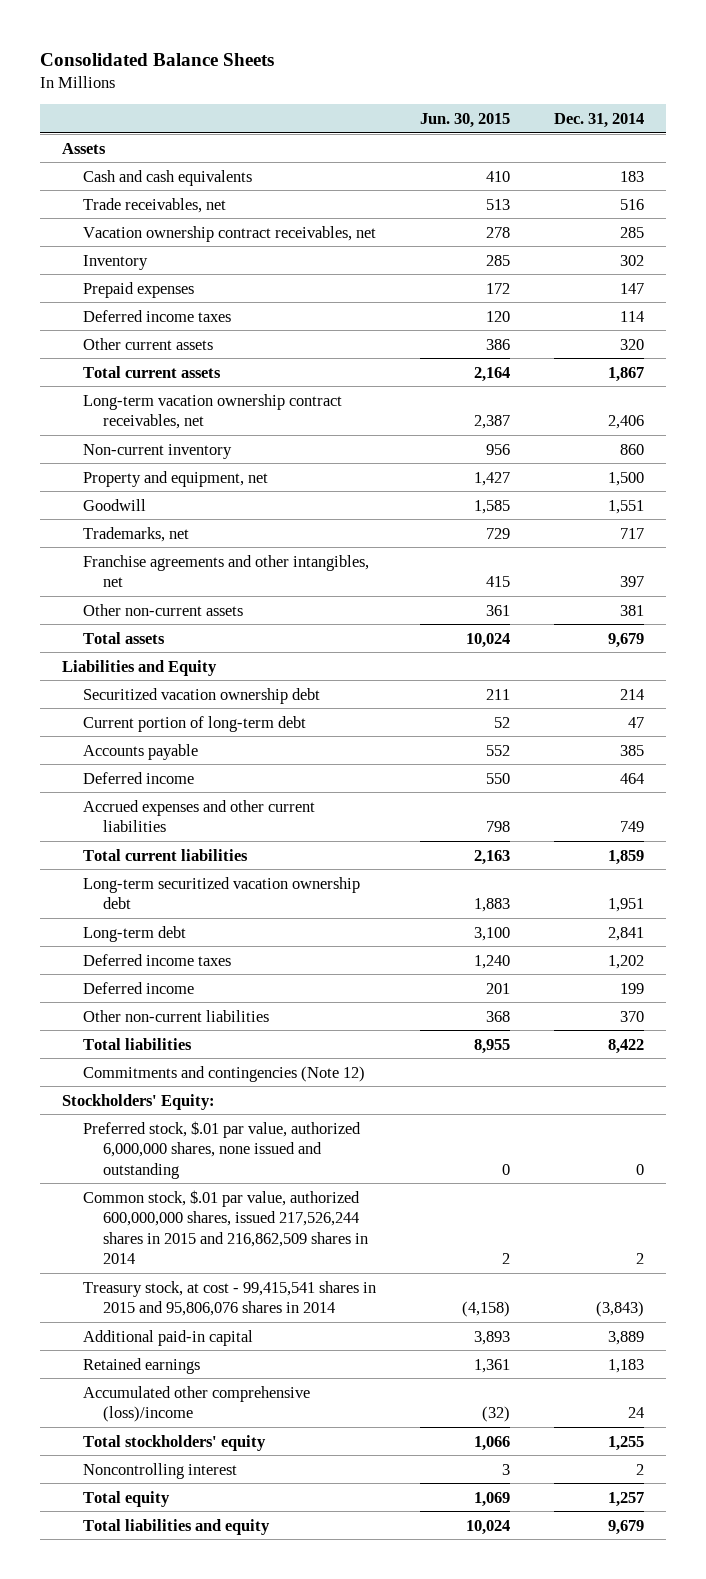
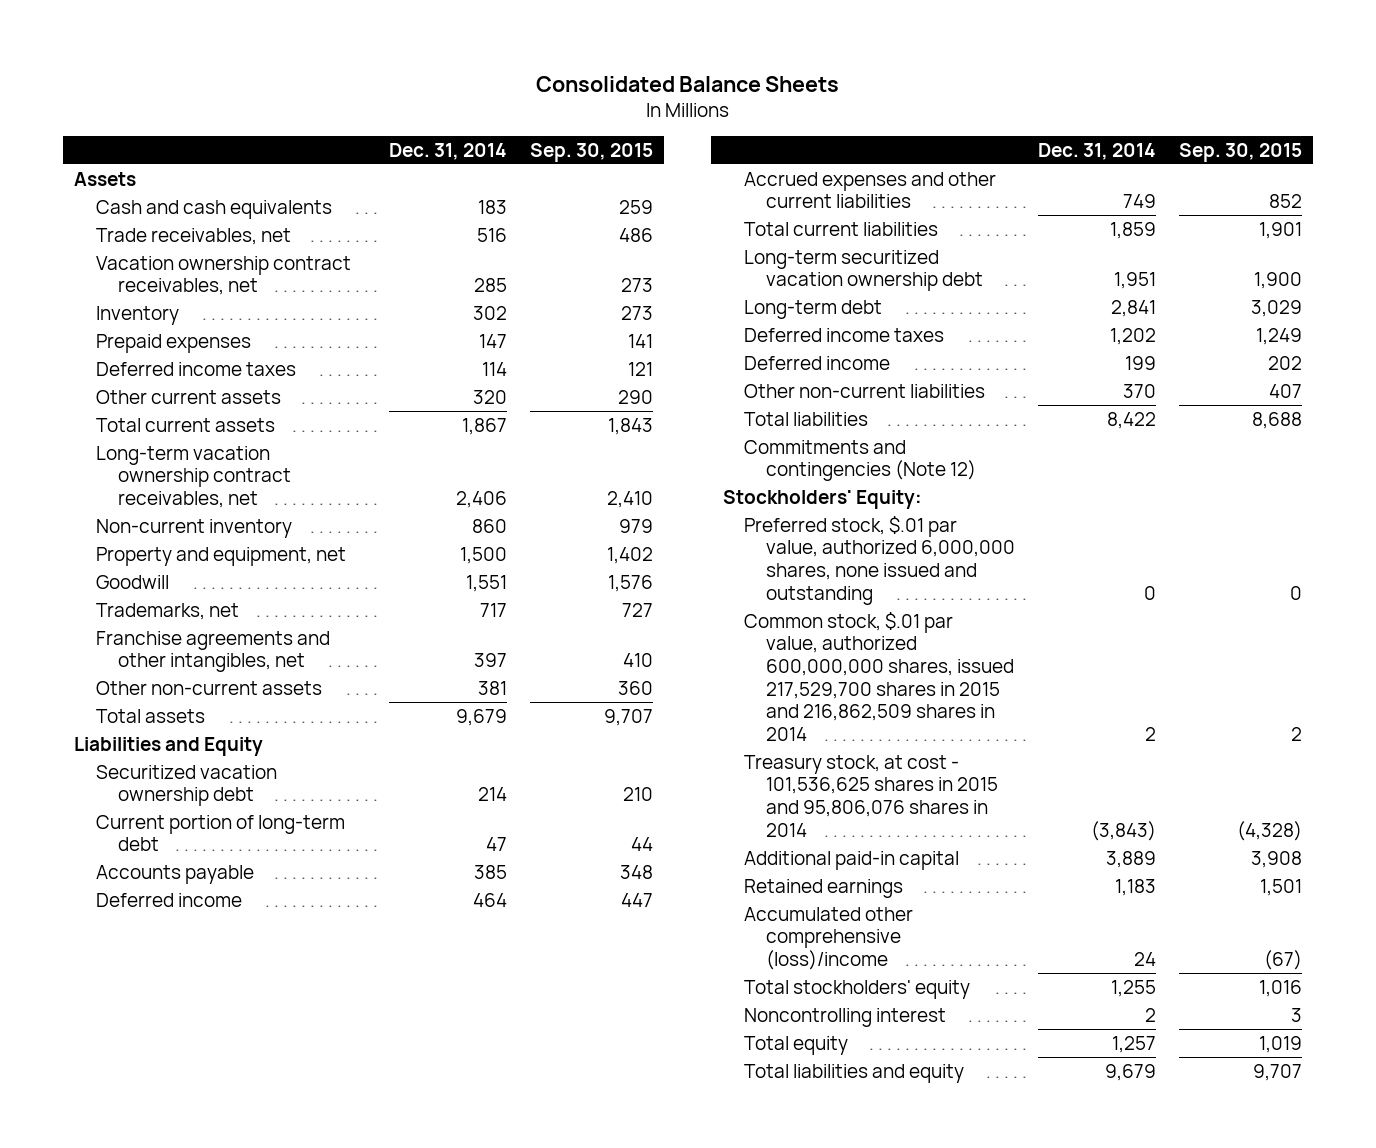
[419,112,510,128] Jun. 30, 2015 -> none
none -> [529,142,653,162] Sep. 30, 2015
[82,1189,369,1265] Common stock, $.01 par value, authorized 600,000,000 shares, issued 217,526,244 shares in 2015 and 216,862,509 shares in 2014 -> [744,611,1015,742] Common stock, $.01 par value, authorized 600,000,000 shares, issued 217,529,700 shares in 2015 and 216,862,509 shares in 2014
[82,1280,376,1317] Treasury stock, at cost - 99,415,541 shares in 2015 and 95,806,076 shares in 2014 -> [744,754,999,837] Treasury stock, at cost - 101,536,625 shares in 2015 and 95,806,076 shares in 2014

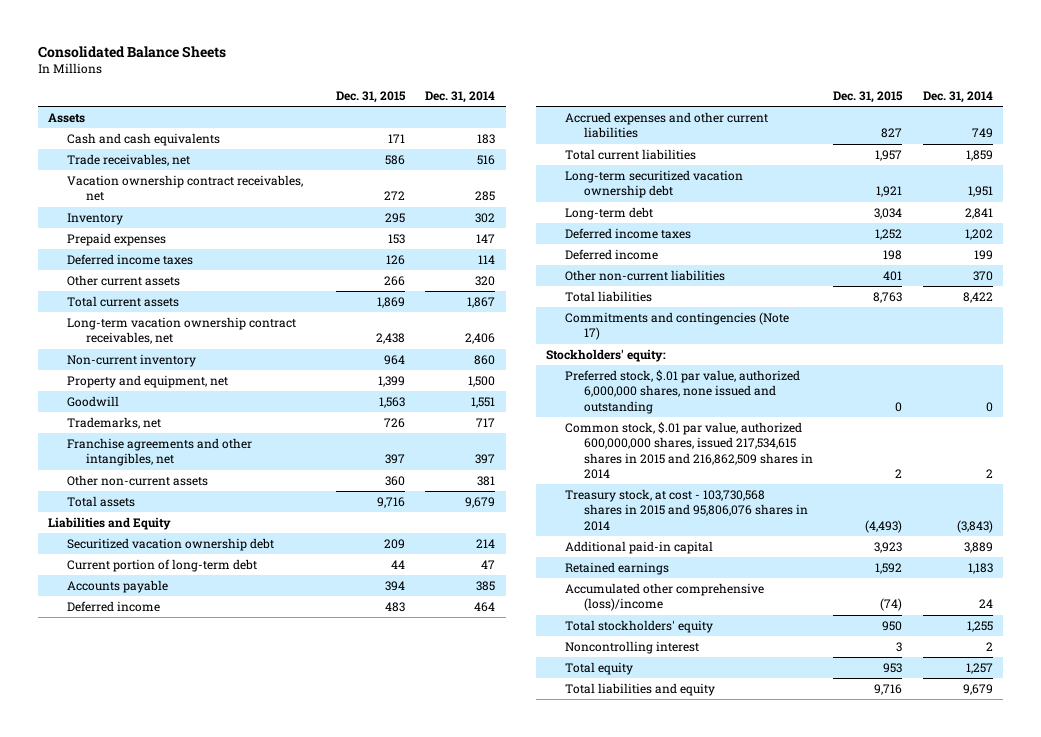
[529,142,653,162] Sep. 30, 2015 -> none
none -> [335,91,406,104] Dec. 31, 2015
[744,439,977,482] Commitments and contingencies (Note 12) -> [564,312,789,341] Commitments and contingencies (Note 17)
[722,489,922,509] Stockholders' Equity: -> [545,349,666,363] Stockholders' equity:
[744,611,1015,742] Common stock, $.01 par value, authorized 600,000,000 shares, issued 217,529,700 shares in 2015 and 216,862,509 shares in 2014 -> [564,422,813,480] Common stock, $.01 par value, authorized 600,000,000 shares, issued 217,534,615 shares in 2015 and 216,862,509 shares in 2014
[744,754,999,837] Treasury stock, at cost - 101,536,625 shares in 2015 and 95,806,076 shares in 2014 -> [564,489,808,531] Treasury stock, at cost - 103,730,568 shares in 2015 and 95,806,076 shares in 2014

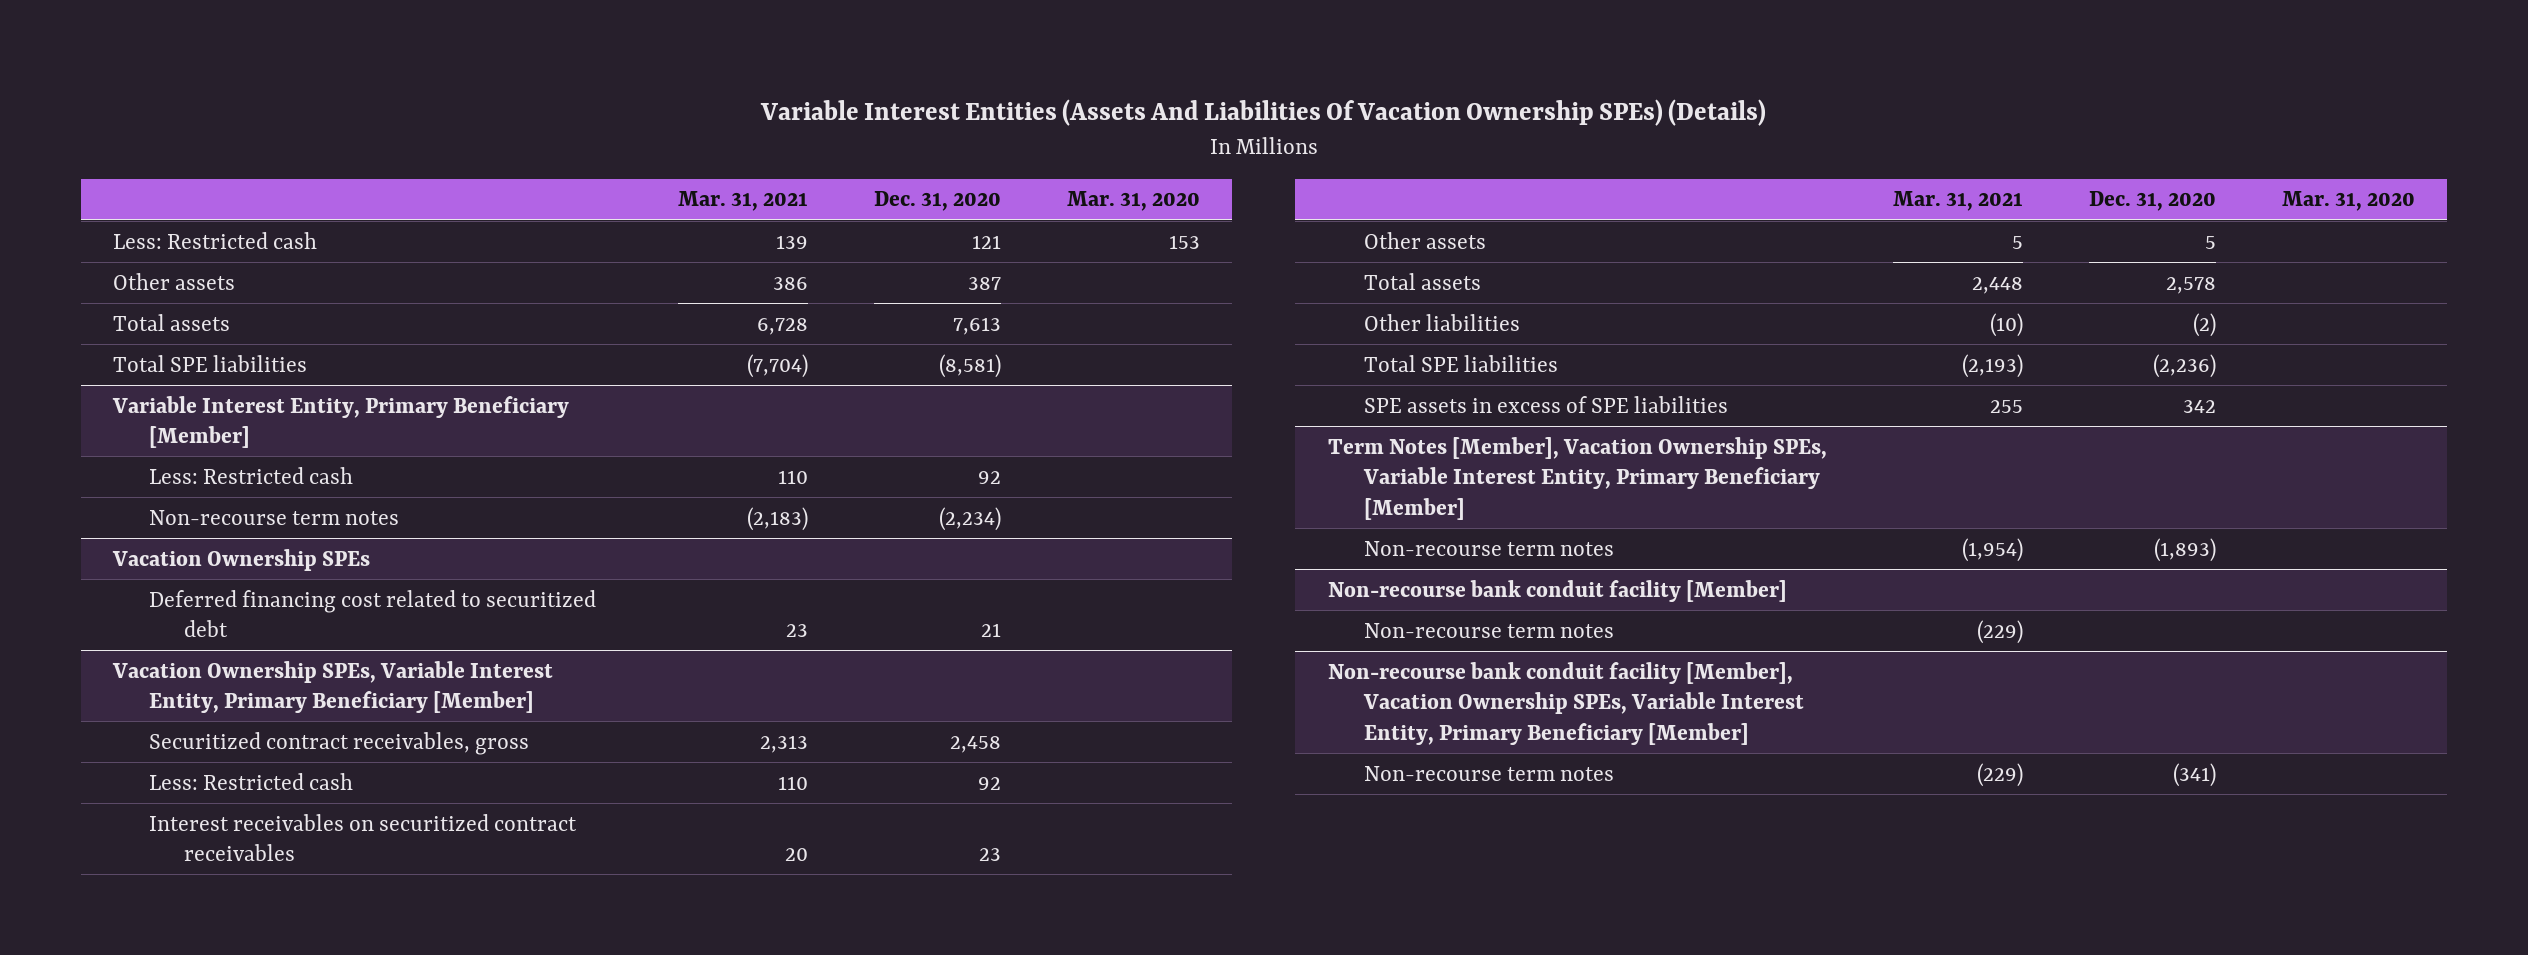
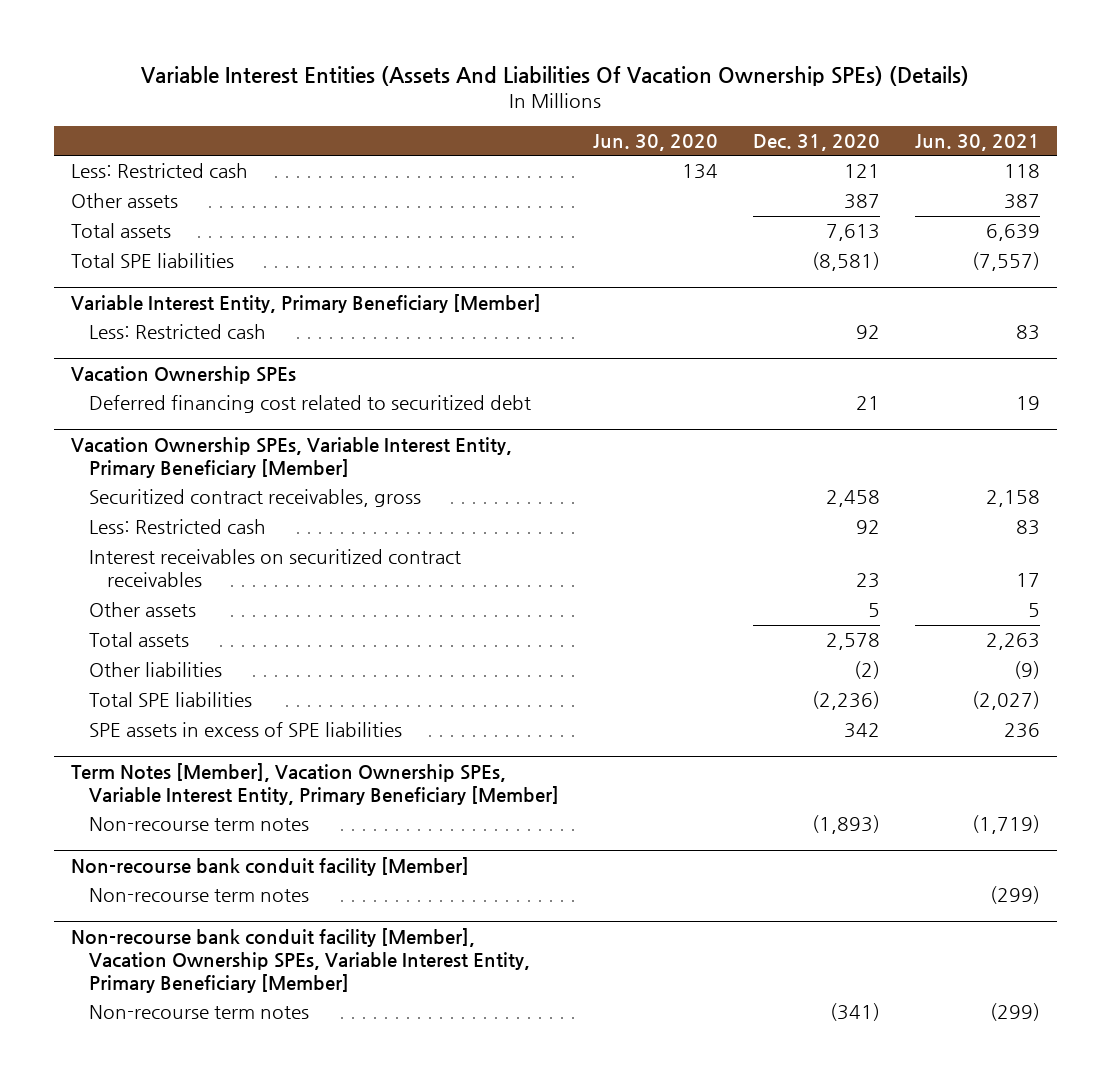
[678,191,809,212] Mar. 31, 2021 -> none
[1066,191,1200,212] Mar. 31, 2020 -> none
none -> [593,134,719,152] Jun. 30, 2020
none -> [914,134,1040,152] Jun. 30, 2021
[148,509,399,525] Non-recourse term notes -> none

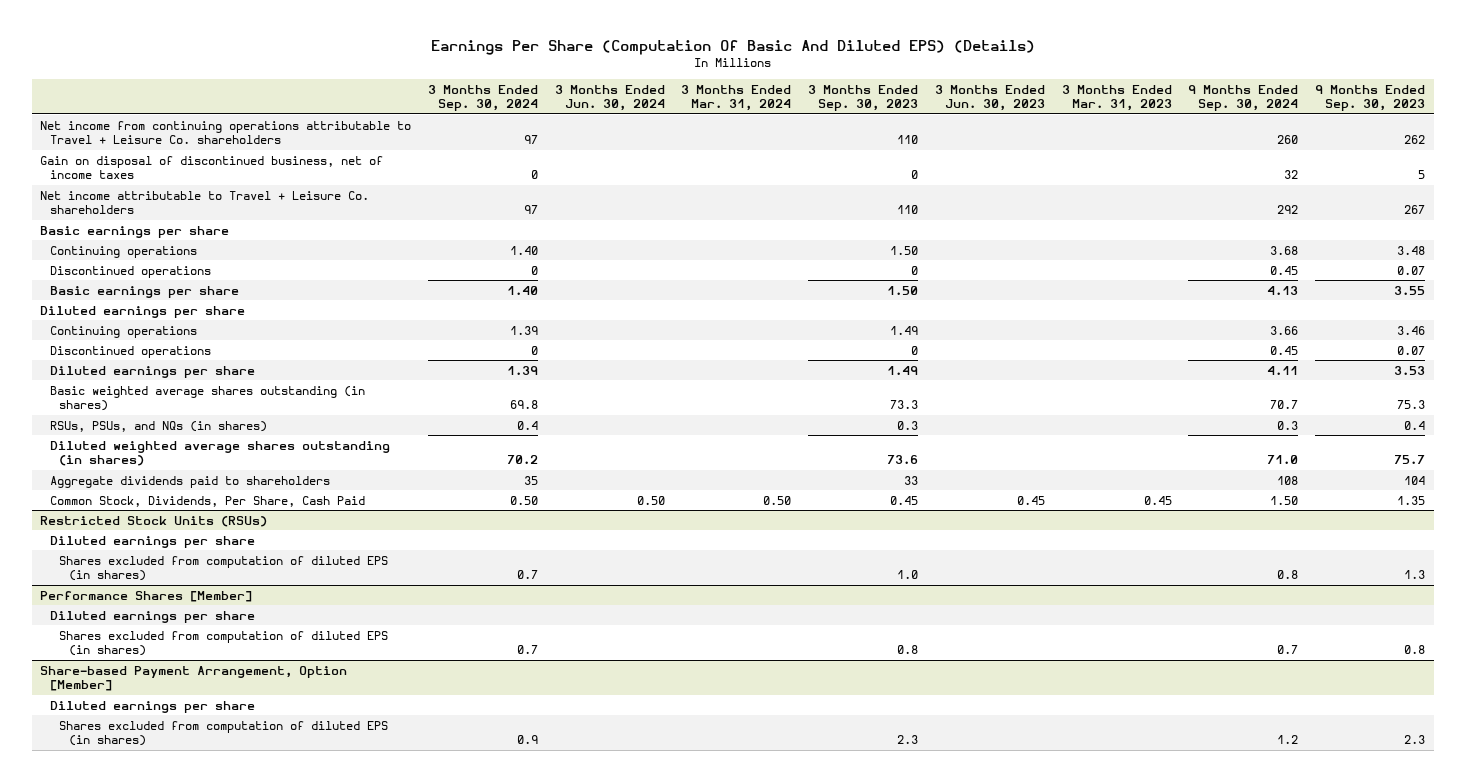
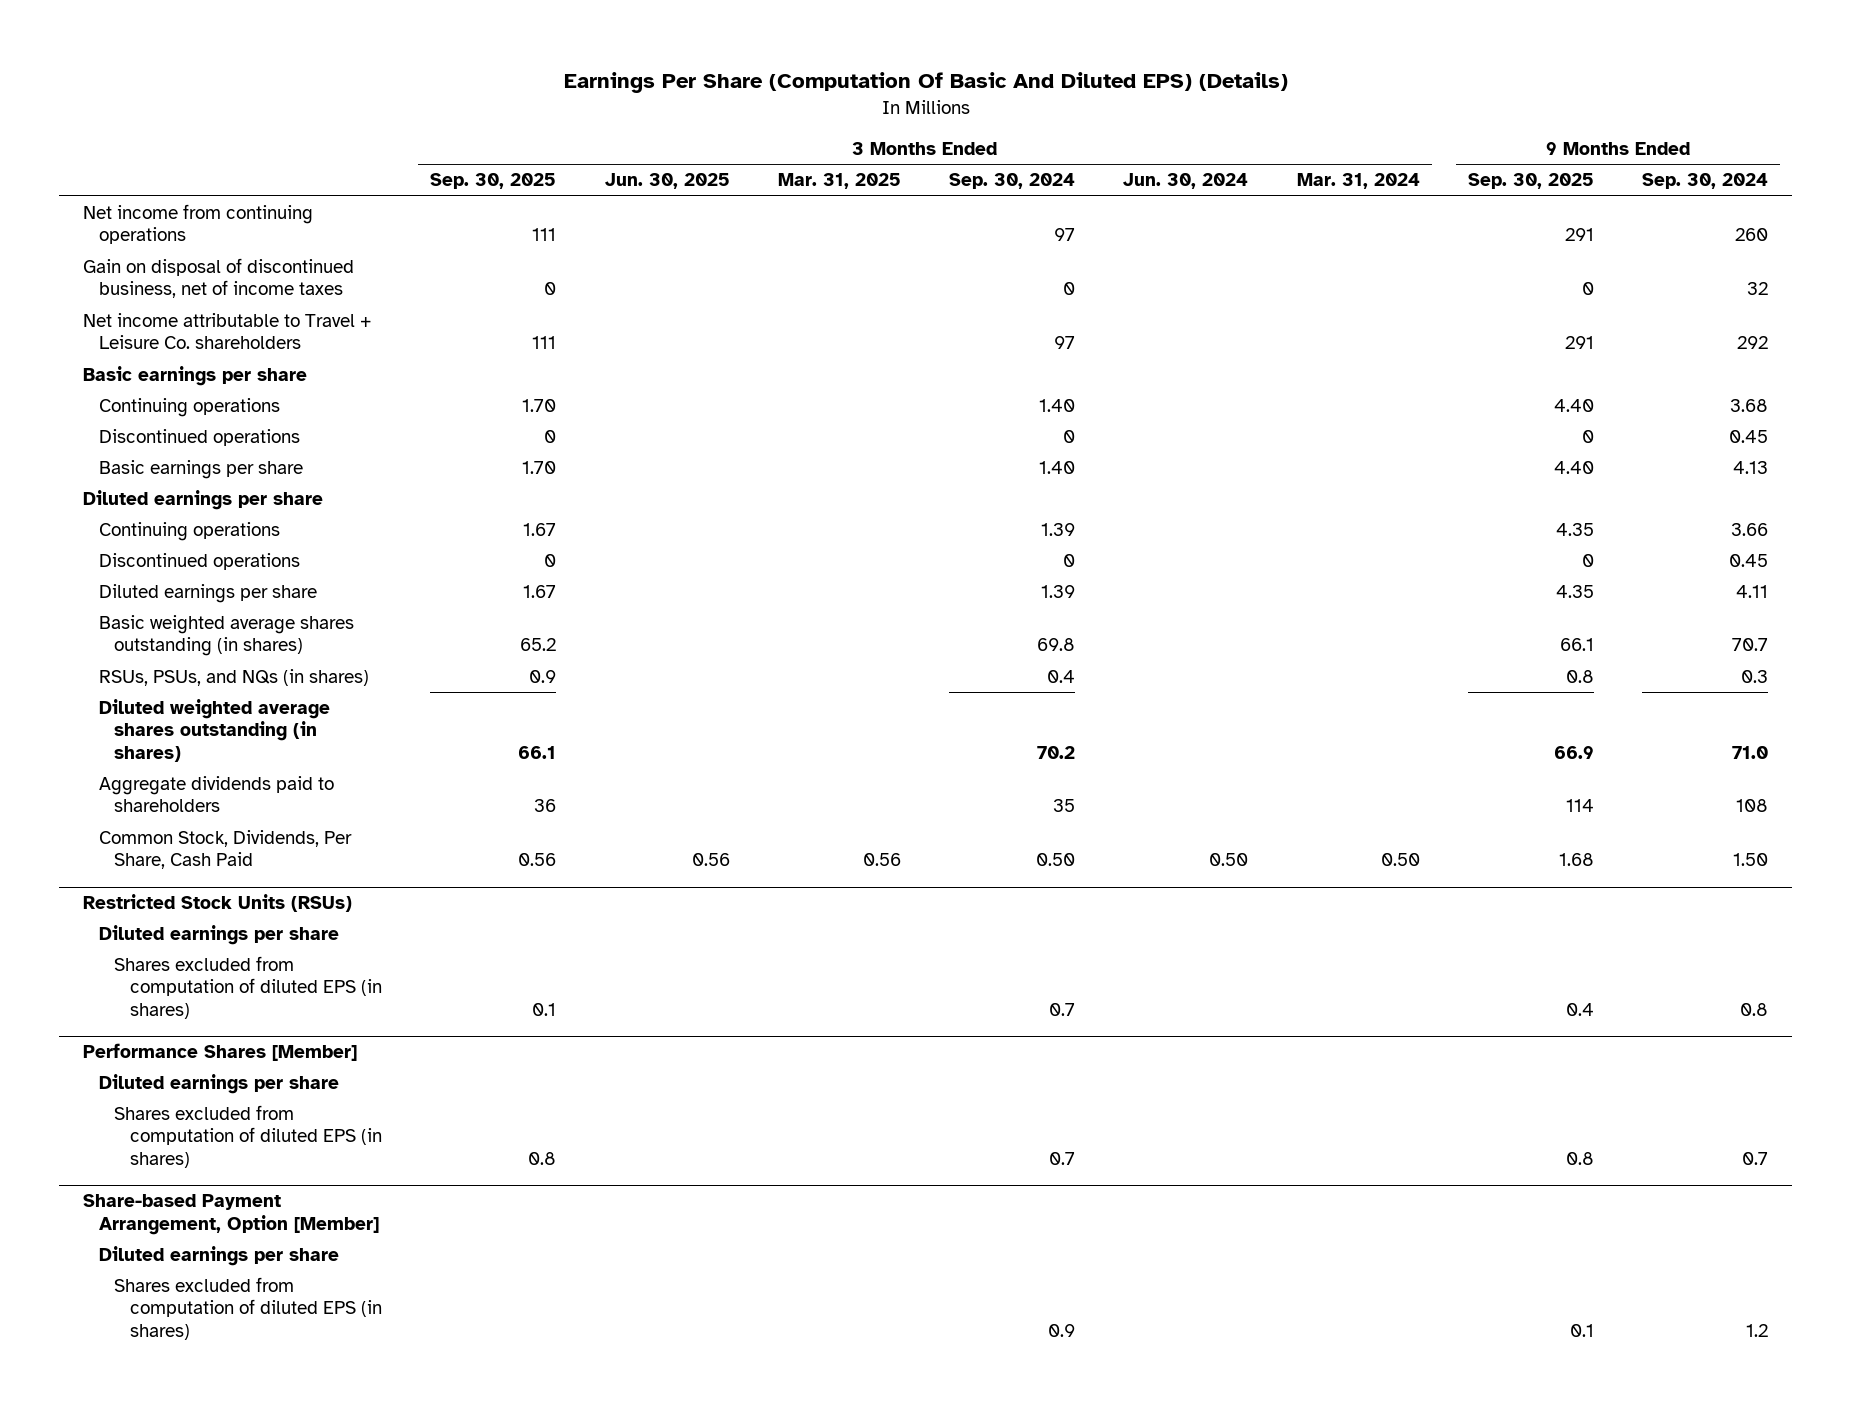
[808,84,919,112] 3 Months Ended Sep. 30, 2023 -> none
[934,84,1045,112] 3 Months Ended Jun. 30, 2023 -> none
[1061,84,1172,112] 3 Months Ended Mar. 31, 2023 -> none
[1315,84,1426,112] 9 Months Ended Sep. 30, 2023 -> none
none -> [430,173,557,190] Sep. 30, 2025
none -> [604,173,730,190] Jun. 30, 2025
none -> [777,173,901,190] Mar. 31, 2025
none -> [1467,173,1594,190] Sep. 30, 2025
[40,120,412,145] Net income from continuing operations attributable to Travel + Leisure Co. shareholders -> [83,204,314,245] Net income from continuing operations

